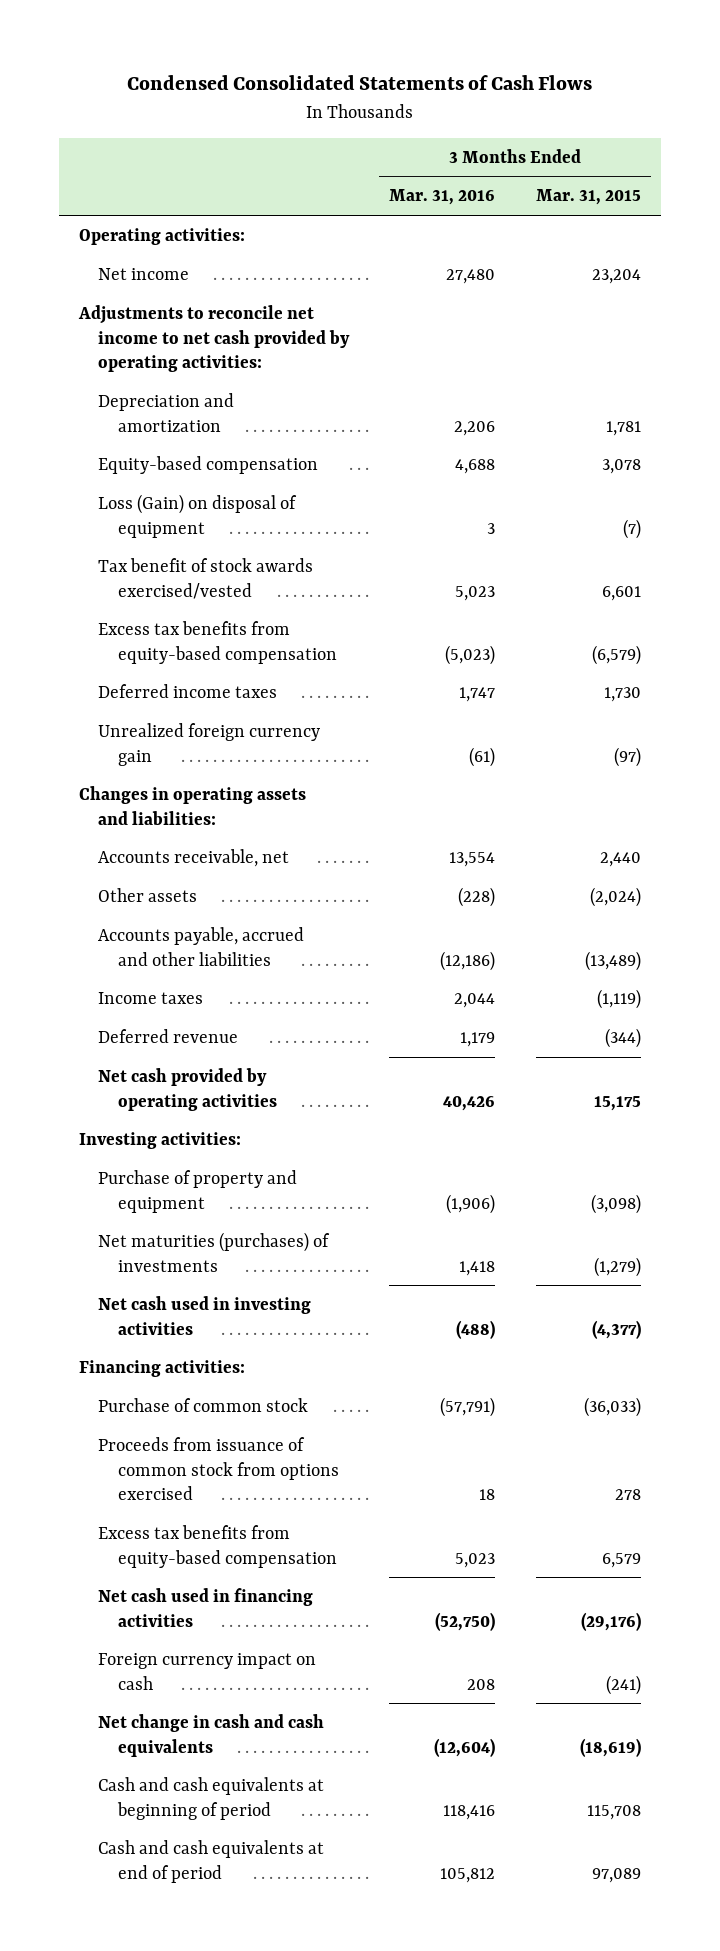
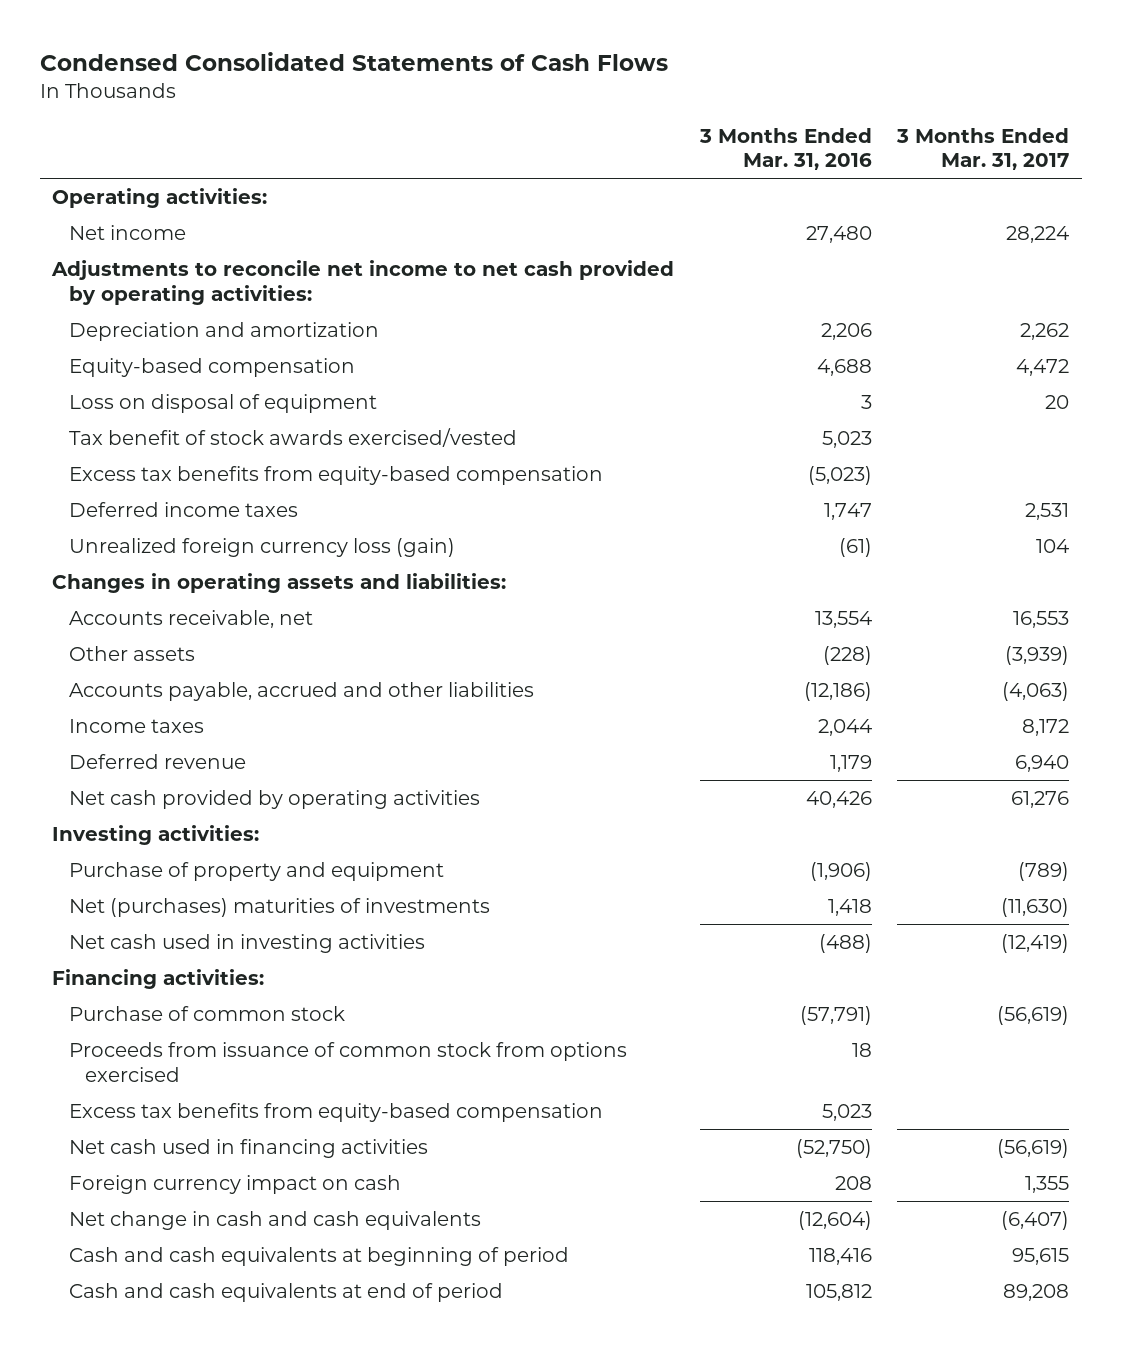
[535,189,641,206] Mar. 31, 2015 -> none
none -> [896,127,1070,171] 3 Months Ended Mar. 31, 2017
[98,494,298,538] Loss (Gain) on disposal of equipment -> [68,394,377,414] Loss on disposal of equipment
[98,723,321,766] Unrealized foreign currency gain -> [68,538,455,558] Unrealized foreign currency loss (gain)
[98,1232,331,1272] Net maturities (purchases) of investments -> [68,898,490,918] Net (purchases) maturities of investments

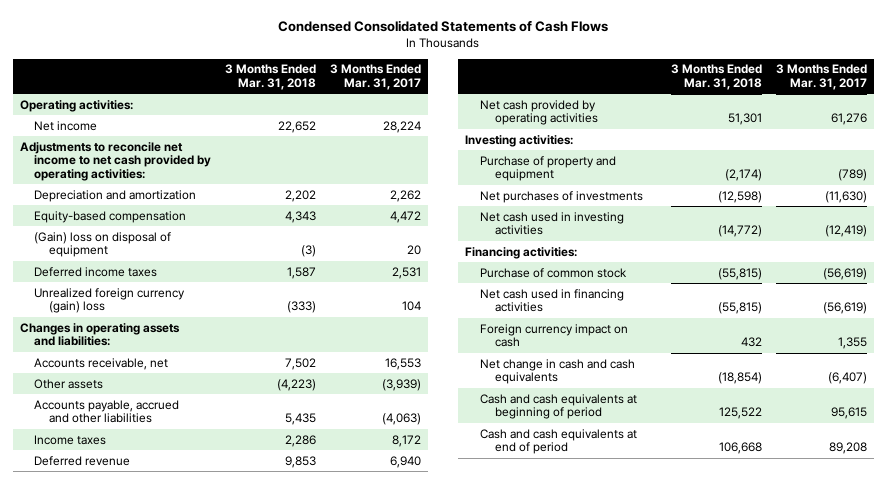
[698,127,872,171] 3 Months Ended Mar. 31, 2016 -> none
none -> [225,64,317,91] 3 Months Ended Mar. 31, 2018
[68,428,517,448] Tax benefit of stock awards exercised/vested -> none
[68,466,603,486] Excess tax benefits from equity-based compensation -> none
[68,394,377,414] Loss on disposal of equipment -> [34,231,172,258] (Gain) loss on disposal of equipment
[68,538,455,558] Unrealized foreign currency loss (gain) -> [34,287,186,314] Unrealized foreign currency (gain) loss
[68,898,490,918] Net (purchases) maturities of investments -> [479,190,643,203] Net purchases of investments
[68,1042,627,1082] Proceeds from issuance of common stock from options exercised -> none
[68,1103,603,1123] Excess tax benefits from equity-based compensation -> none

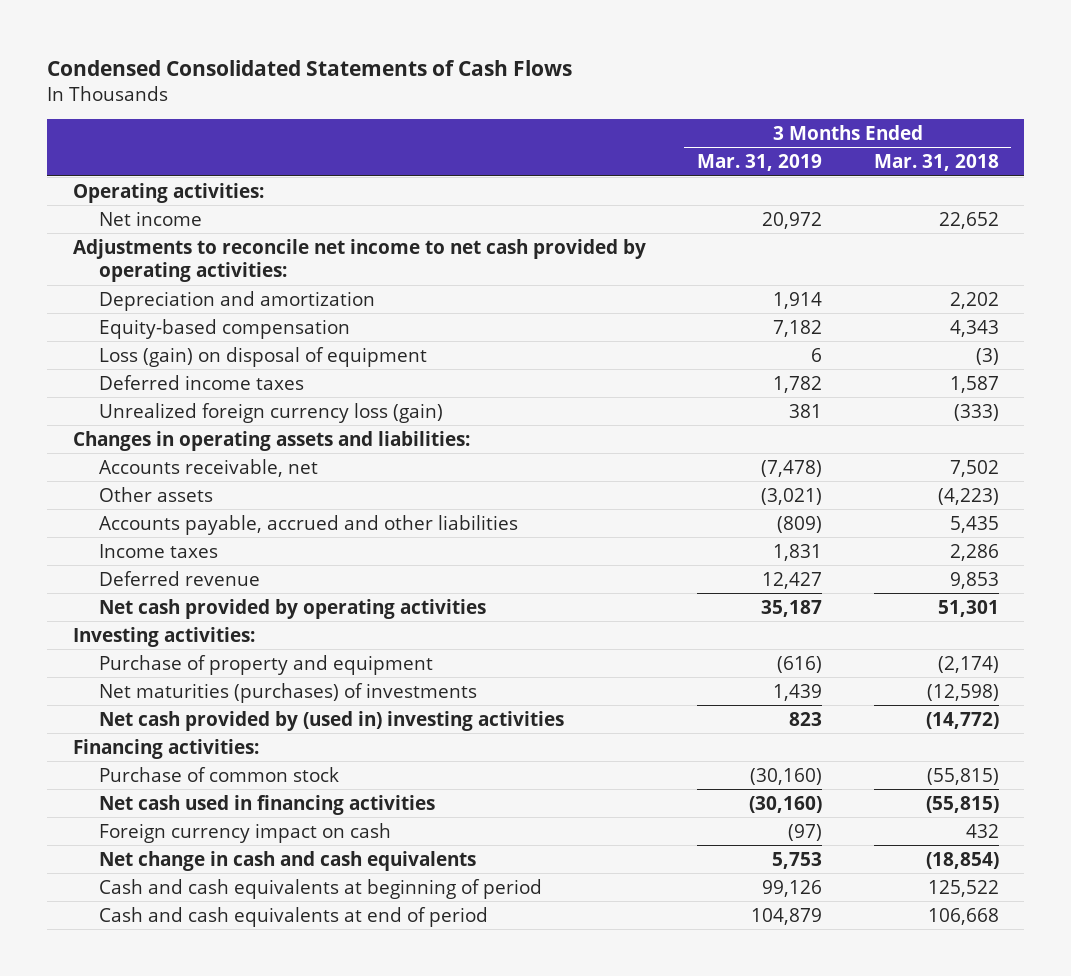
[330,64,422,91] 3 Months Ended Mar. 31, 2017 -> none
none -> [697,154,823,172] Mar. 31, 2019
[34,231,172,258] (Gain) loss on disposal of equipment -> [98,346,427,367] Loss (gain) on disposal of equipment
[34,287,186,314] Unrealized foreign currency (gain) loss -> [98,402,443,423] Unrealized foreign currency loss (gain)
[479,190,643,203] Net purchases of investments -> [98,682,477,703] Net maturities (purchases) of investments
[479,211,624,236] Net cash used in investing activities -> [98,710,564,731] Net cash provided by (used in) investing activities

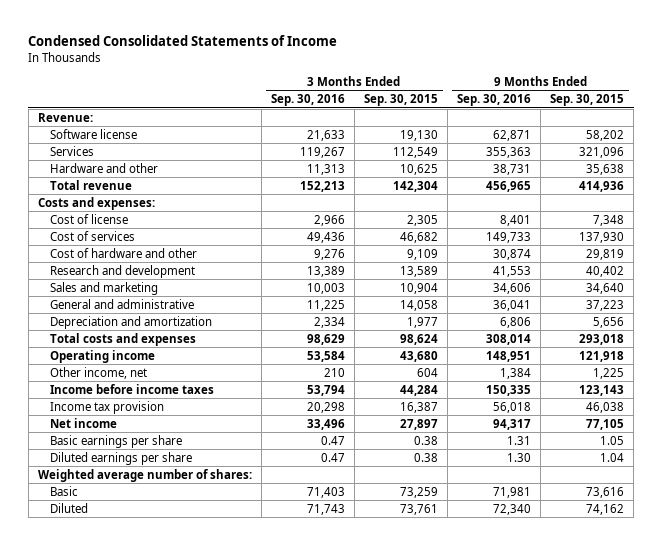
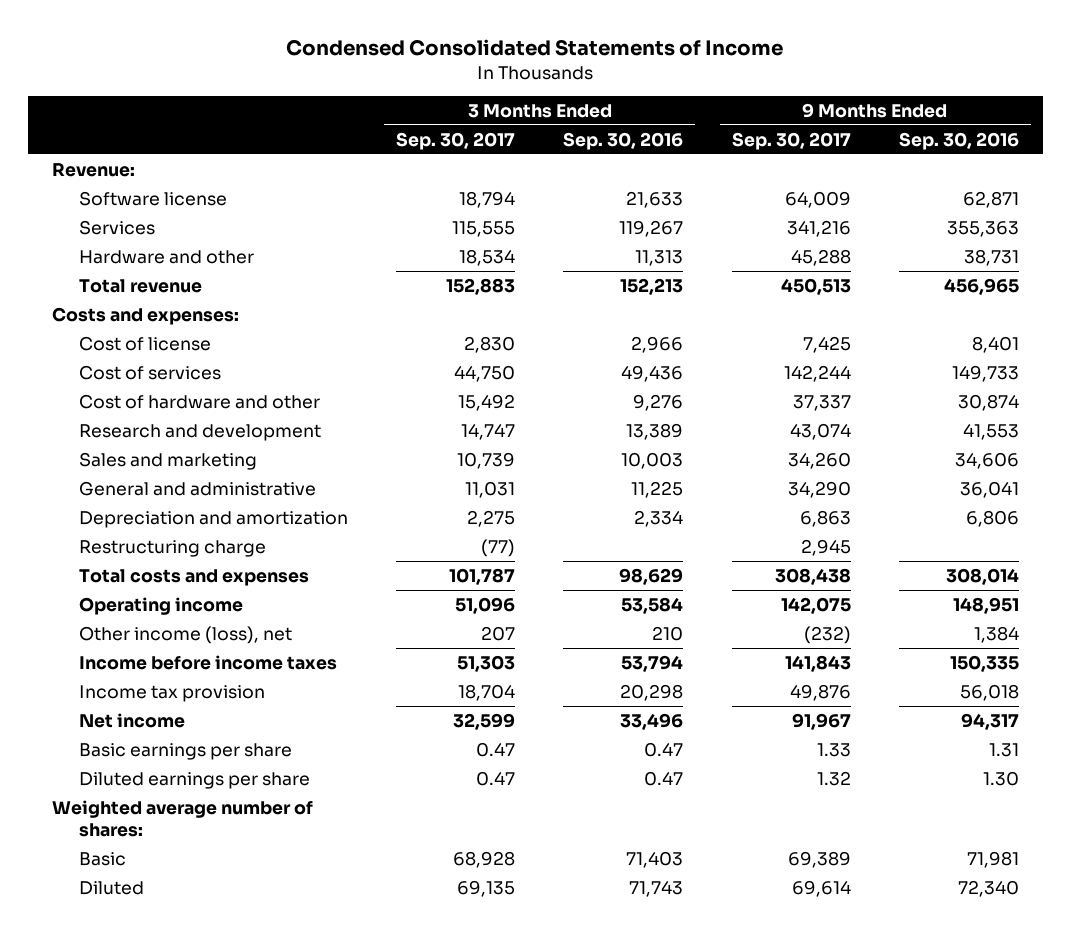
[363,94,438,107] Sep. 30, 2015 -> none
[550,94,625,107] Sep. 30, 2015 -> none
none -> [396,131,516,150] Sep. 30, 2017
none -> [731,131,851,150] Sep. 30, 2017
none -> [79,539,267,557] Restructuring charge
[49,366,147,379] Other income, net -> [79,625,293,644] Other income (loss), net

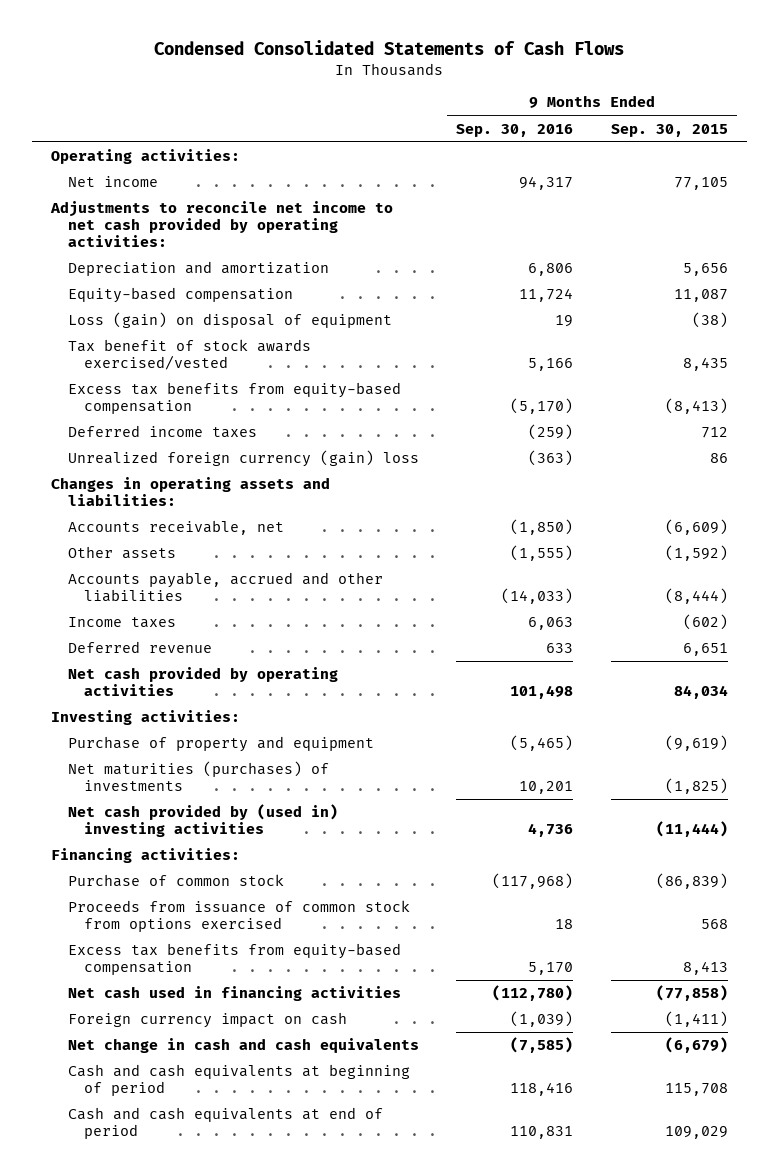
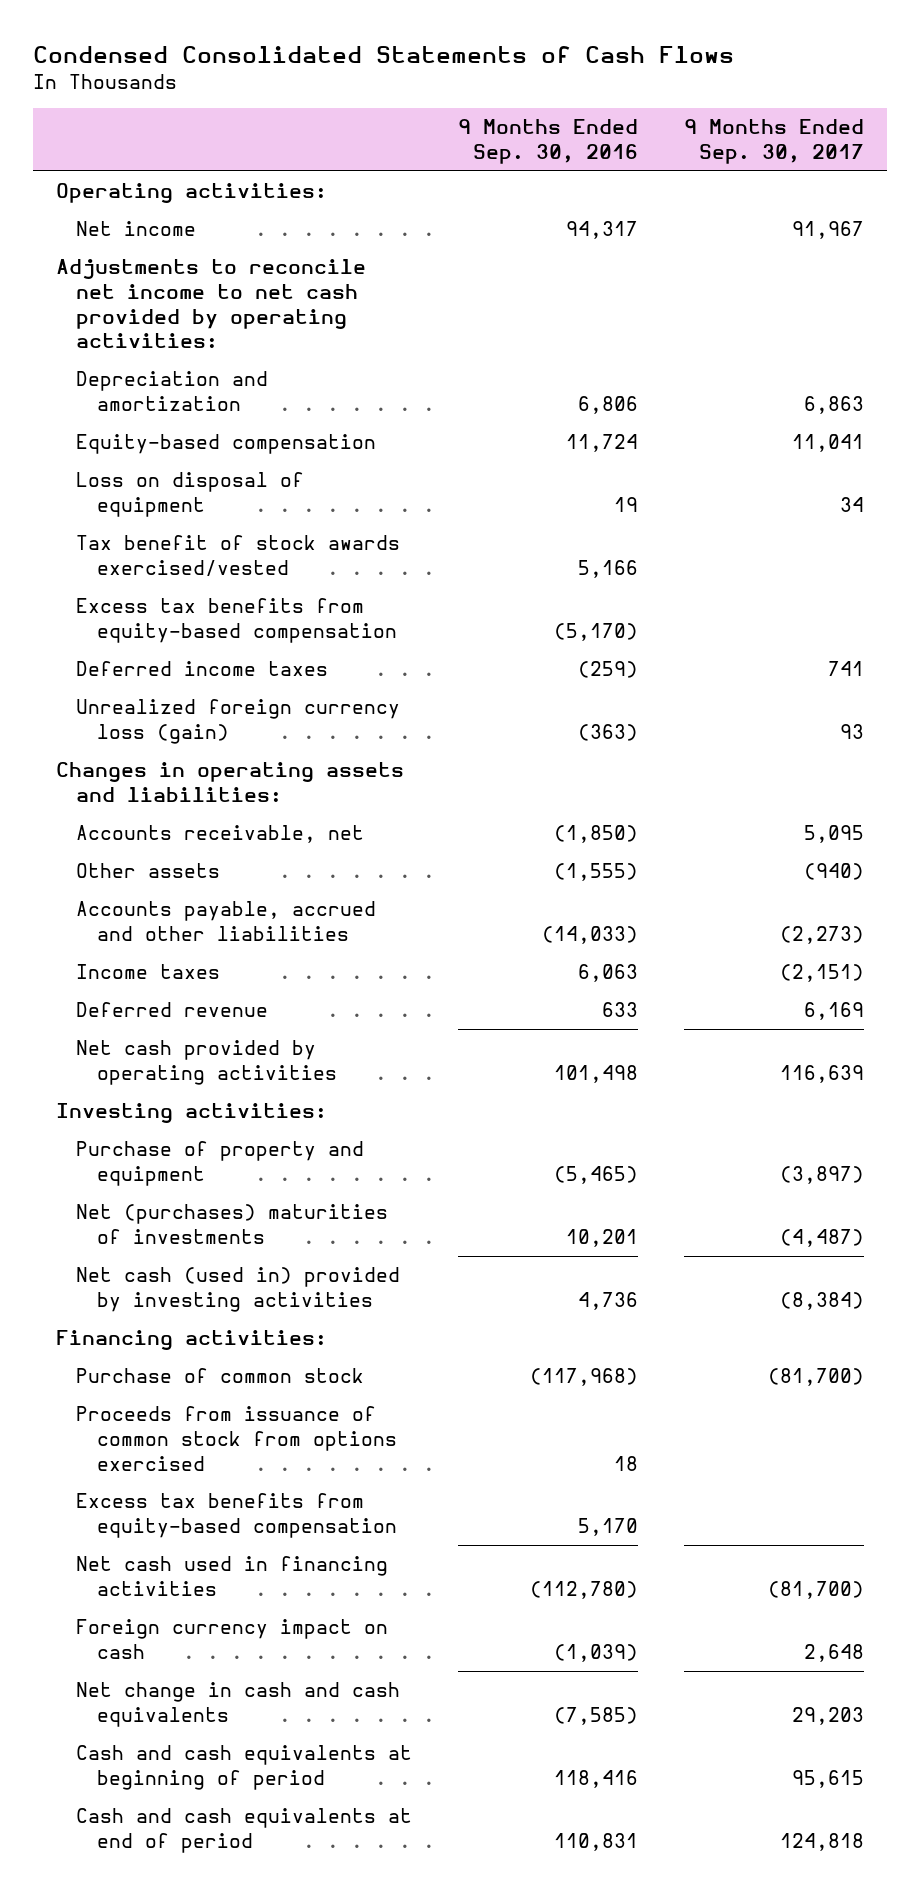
[610,123,728,137] Sep. 30, 2015 -> none
none -> [683,119,864,165] 9 Months Ended Sep. 30, 2017
[67,312,392,329] Loss (gain) on disposal of equipment -> [76,472,305,517] Loss on disposal of equipment
[67,450,419,468] Unrealized foreign currency (gain) loss -> [76,699,401,744] Unrealized foreign currency loss (gain)
[67,761,329,792] Net maturities (purchases) of investments -> [76,1204,389,1244] Net (purchases) maturities of investments
[67,804,338,838] Net cash provided by (used in) investing activities -> [76,1267,401,1312] Net cash (used in) provided by investing activities

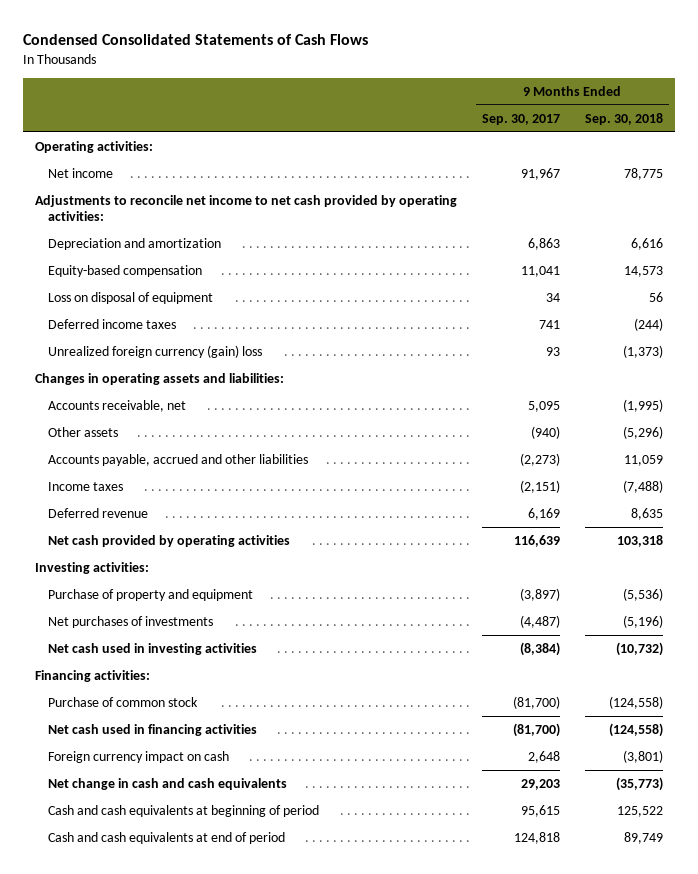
[458,119,639,165] 9 Months Ended Sep. 30, 2016 -> none
none -> [584,112,663,125] Sep. 30, 2018
[76,535,401,576] Tax benefit of stock awards exercised/vested -> none
[76,598,397,643] Excess tax benefits from equity-based compensation -> none
[76,699,401,744] Unrealized foreign currency loss (gain) -> [48,345,263,359] Unrealized foreign currency (gain) loss
[76,1204,389,1244] Net (purchases) maturities of investments -> [48,616,214,629] Net purchases of investments
[76,1267,401,1312] Net cash (used in) provided by investing activities -> [48,643,258,656] Net cash used in investing activities
[76,1406,397,1471] Proceeds from issuance of common stock from options exercised -> none
[76,1493,397,1538] Excess tax benefits from equity-based compensation -> none

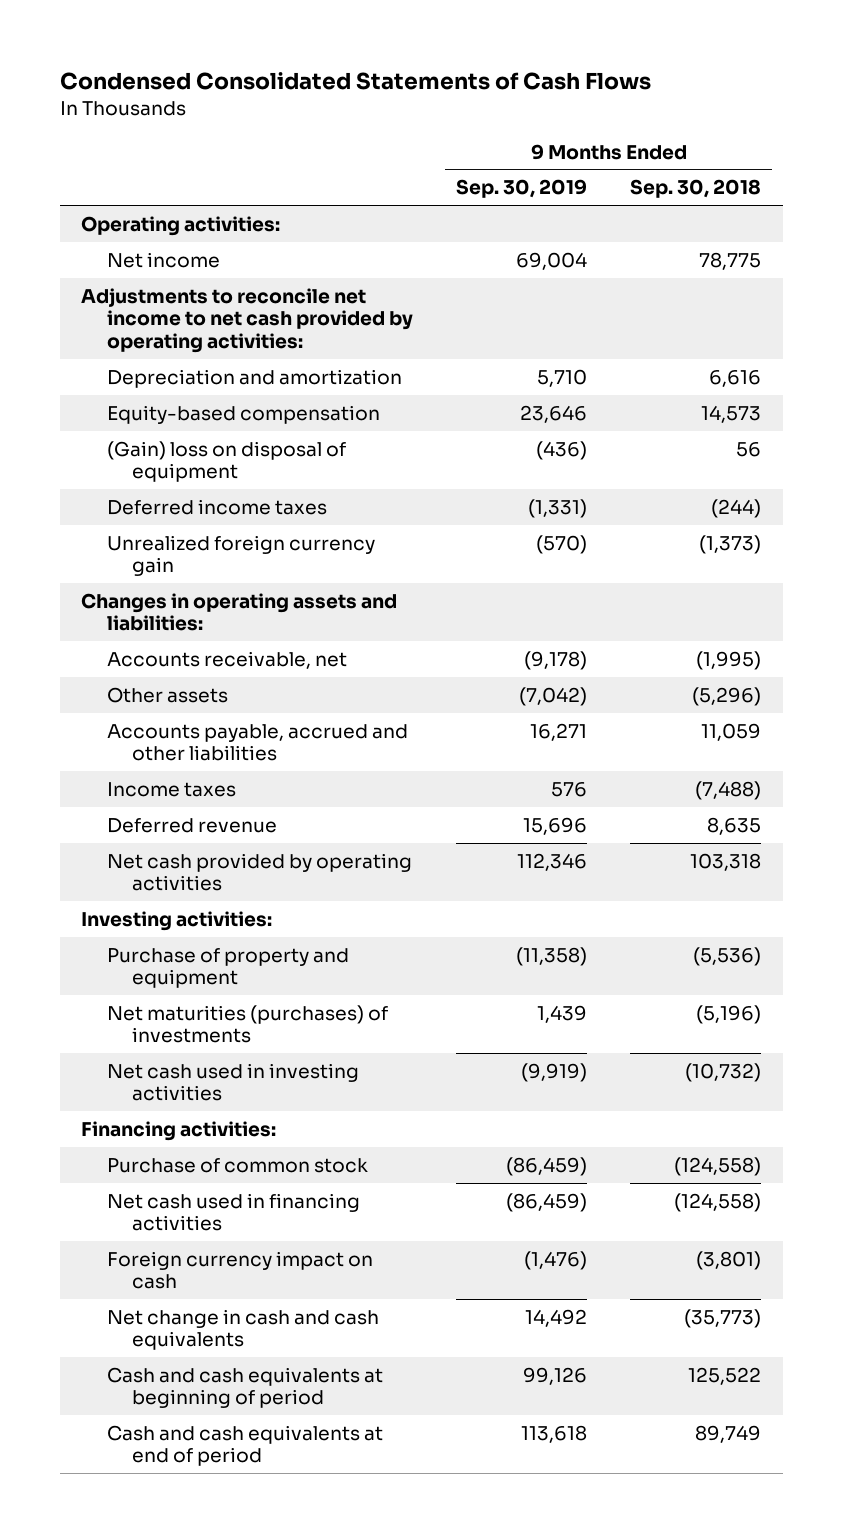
[482,113,561,125] Sep. 30, 2017 -> none
none -> [456,179,588,199] Sep. 30, 2019
[48,292,214,305] Loss on disposal of equipment -> [106,440,346,483] (Gain) loss on disposal of equipment
[48,345,263,359] Unrealized foreign currency (gain) loss -> [106,534,375,577] Unrealized foreign currency gain
[48,616,214,629] Net purchases of investments -> [106,1004,388,1044] Net maturities (purchases) of investments

